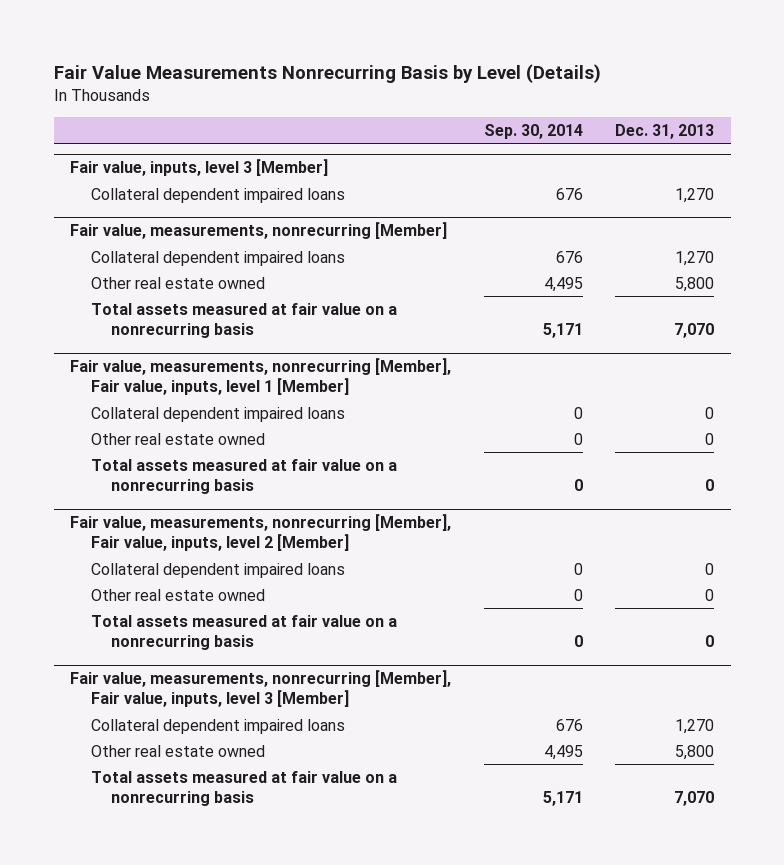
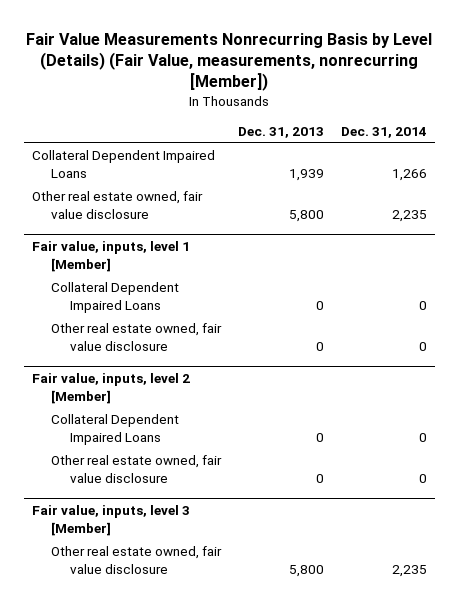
[53,63,601,83] Fair Value Measurements Nonrecurring Basis by Level (Details) -> [26,32,433,92] Fair Value Measurements Nonrecurring Basis by Level (Details) (Fair Value, measurements, nonrecurring [Member])
[483,123,583,139] Sep. 30, 2014 -> none
none -> [341,126,428,138] Dec. 31, 2014
none -> [31,150,215,179] Collateral Dependent Impaired Loans
none -> [31,191,203,220] Other real estate owned, fair value disclosure
none -> [31,241,190,273] Fair value, inputs, level 1 [Member]
none -> [51,282,180,314] Collateral Dependent Impaired Loans
none -> [51,323,223,352] Other real estate owned, fair value disclosure
none -> [31,373,190,405] Fair value, inputs, level 2 [Member]
none -> [51,414,180,446] Collateral Dependent Impaired Loans
none -> [51,455,223,484] Other real estate owned, fair value disclosure
[90,187,345,203] Collateral dependent impaired loans -> none
[70,222,448,240] Fair value, measurements, nonrecurring [Member] -> none
[90,250,345,266] Collateral dependent impaired loans -> none
[90,302,397,339] Total assets measured at fair value on a nonrecurring basis -> none
[70,358,452,396] Fair value, measurements, nonrecurring [Member], Fair value, inputs, level 1 [Member] -> none
[90,406,345,422] Collateral dependent impaired loans -> none
[90,432,265,445] Other real estate owned -> none
[90,458,397,495] Total assets measured at fair value on a nonrecurring basis -> none
[70,514,452,552] Fair value, measurements, nonrecurring [Member], Fair value, inputs, level 2 [Member] -> none
[90,562,345,578] Collateral dependent impaired loans -> none
[90,588,265,601] Other real estate owned -> none
[90,614,397,651] Total assets measured at fair value on a nonrecurring basis -> none
[70,670,452,708] Fair value, measurements, nonrecurring [Member], Fair value, inputs, level 3 [Member] -> none
[90,718,345,734] Collateral dependent impaired loans -> none
[90,744,265,757] Other real estate owned -> none
[90,770,397,807] Total assets measured at fair value on a nonrecurring basis -> none
[90,276,265,289] Other real estate owned -> [51,546,223,575] Other real estate owned, fair value disclosure

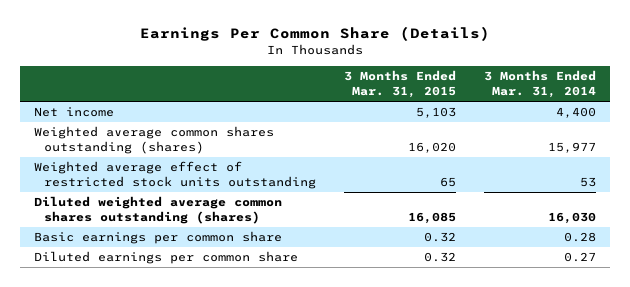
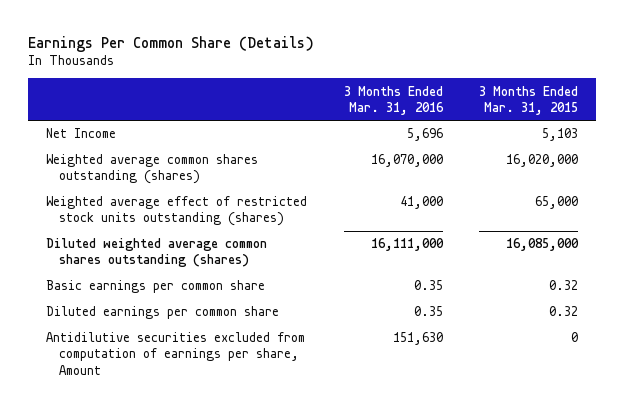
[484,70,597,99] 3 Months Ended Mar. 31, 2014 -> none
none -> [343,85,444,115] 3 Months Ended Mar. 31, 2016
[34,107,115,118] Net income -> [46,128,117,139] Net Income
[408,142,457,154] 16,020 -> [505,154,578,168] 16,020,000
[34,161,317,190] Weighted average effect of restricted stock units outstanding -> [46,196,308,227] Weighted average effect of restricted stock units outstanding (shares)
[440,177,457,188] 65 -> [534,196,578,210] 65,000
[408,212,457,225] 16,085 -> [505,238,579,252] 16,085,000
none -> [46,332,306,375] Antidilutive securities excluded from computation of earnings per share, Amount

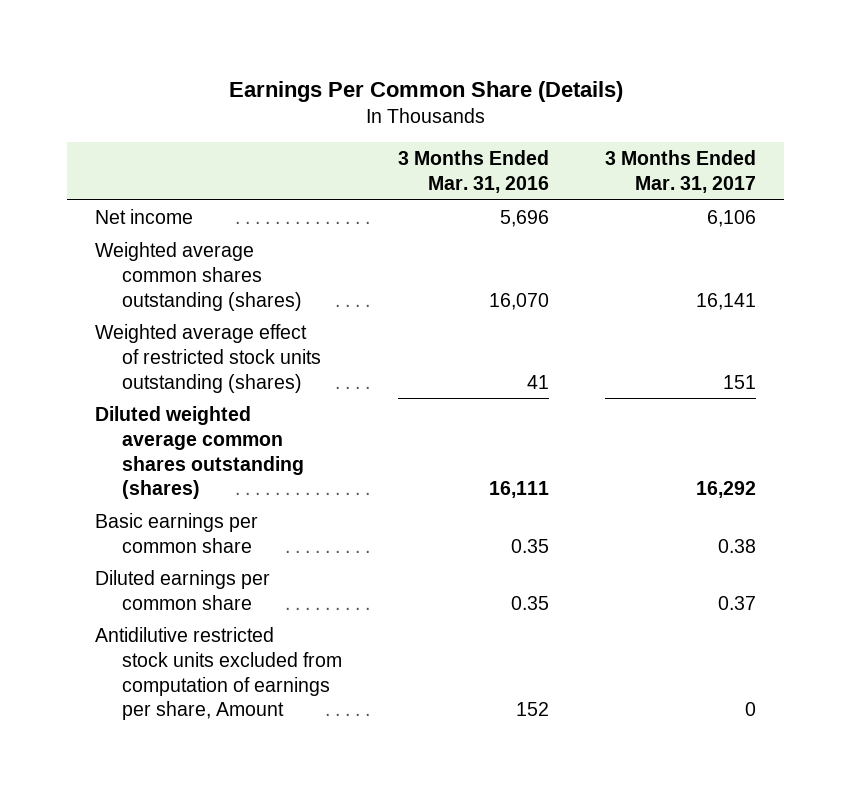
[478,85,578,115] 3 Months Ended Mar. 31, 2015 -> none
none -> [605,150,757,194] 3 Months Ended Mar. 31, 2017
[46,128,117,139] Net Income -> [95,208,194,224] Net income
[370,154,443,168] 16,070,000 -> [488,292,549,310] 16,070
[399,196,443,210] 41,000 -> [526,374,549,389] 41
[370,238,444,252] 16,111,000 -> [488,481,549,499] 16,111
[46,332,306,375] Antidilutive securities excluded from computation of earnings per share, Amount -> [95,626,342,721] Antidilutive restricted stock units excluded from computation of earnings per share, Amount
[392,332,443,346] 151,630 -> [515,702,549,717] 152

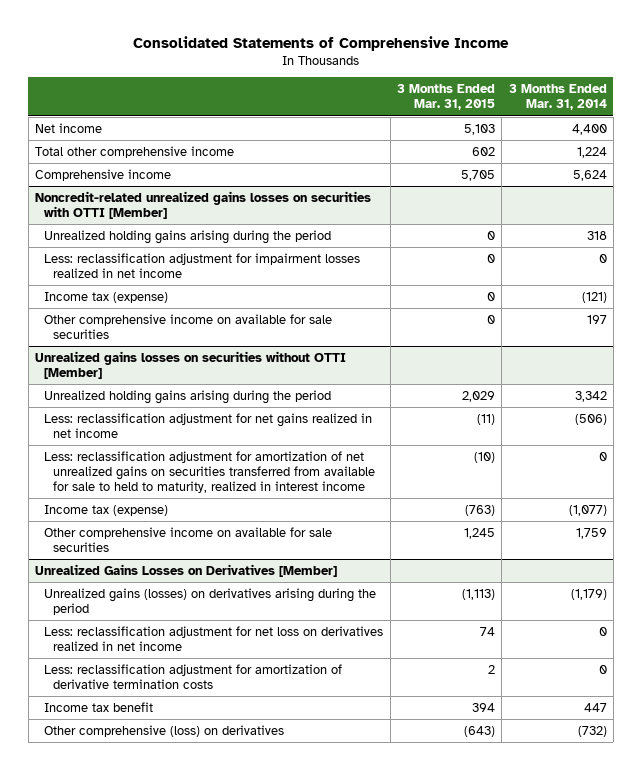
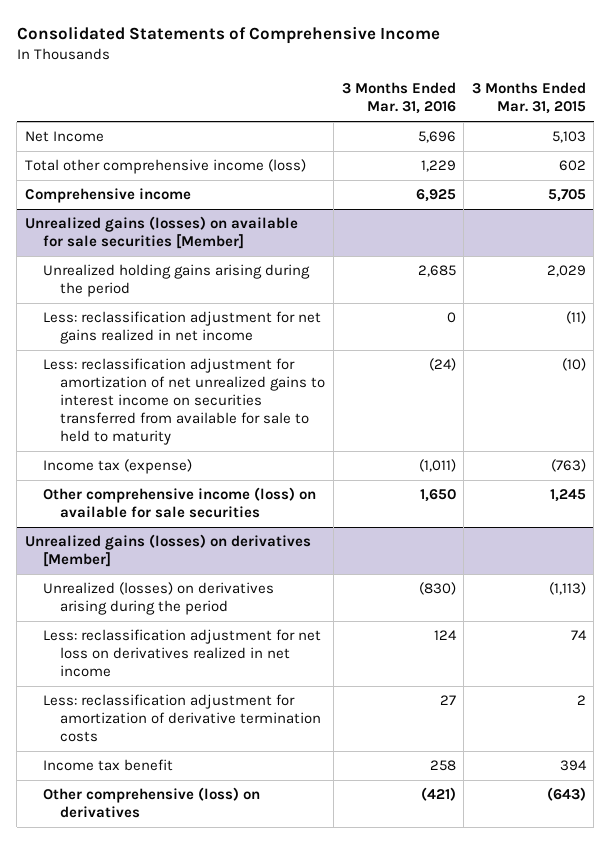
[508,84,607,111] 3 Months Ended Mar. 31, 2014 -> none
none -> [341,82,456,115] 3 Months Ended Mar. 31, 2016
[35,122,103,133] Net income -> [24,131,104,143] Net Income
[35,145,235,158] Total other comprehensive income -> [24,159,306,175] Total other comprehensive income (loss)
[35,190,372,219] Noncredit-related unrealized gains losses on securities with OTTI [Member] -> none
[44,229,332,244] Unrealized holding gains arising during the period -> none
[44,252,361,278] Less: reclassification adjustment for impairment losses realized in net income -> none
[44,291,169,303] Income tax (expense) -> none
[44,313,333,339] Other comprehensive income on available for sale securities -> none
[35,350,347,379] Unrealized gains losses on securities without OTTI [Member] -> [24,216,298,250] Unrealized gains (losses) on available for sale securities [Member]
[44,450,376,493] Less: reclassification adjustment for amortization of net unrealized gains on securities transferred from available for sale to held to maturity, realized in interest income -> [42,358,326,446] Less: reclassification adjustment for amortization of net unrealized gains to interest income on securities transferred from available for sale to held to maturity
[44,526,333,552] Other comprehensive income on available for sale securities -> [42,487,316,519] Other comprehensive income (loss) on available for sale securities
[35,563,338,577] Unrealized Gains Losses on Derivatives [Member] -> [24,534,311,568] Unrealized gains (losses) on derivatives [Member]
[44,587,377,615] Unrealized gains (losses) on derivatives arising during the period -> [42,582,274,616] Unrealized (losses) on derivatives arising during the period

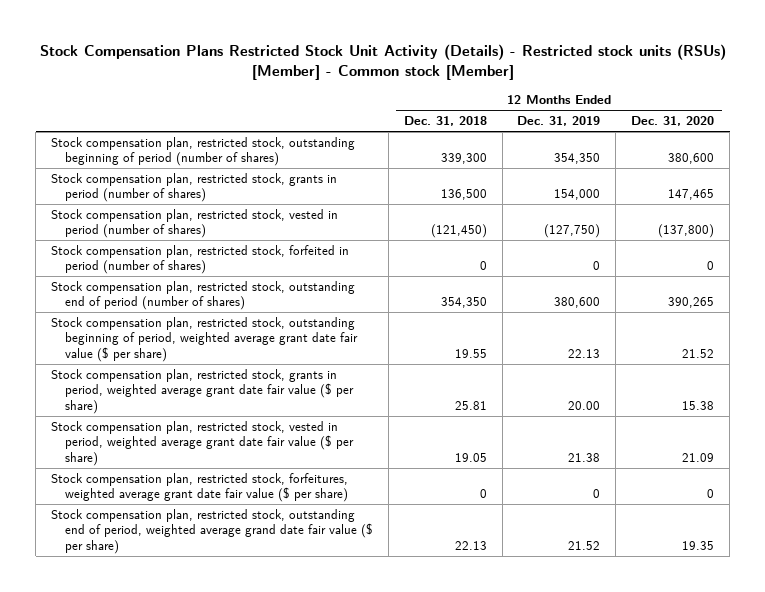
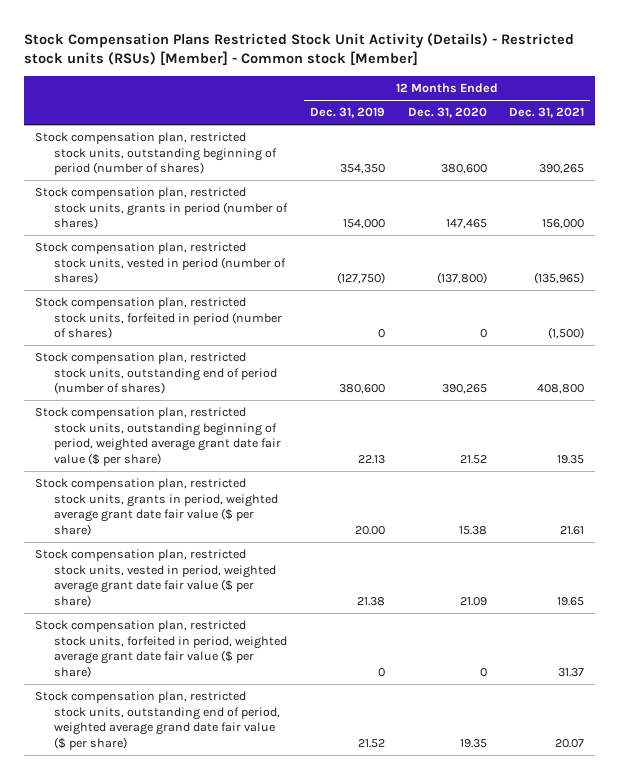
[403,116,487,127] Dec. 31, 2018 -> none
none -> [509,107,585,119] Dec. 31, 2021
[51,137,356,167] Stock compensation plan, restricted stock, outstanding beginning of period (number of shares) -> [35,132,278,176] Stock compensation plan, restricted stock units, outstanding beginning of period (number of shares)
[51,173,338,203] Stock compensation plan, restricted stock, grants in period (number of shares) -> [35,187,289,230] Stock compensation plan, restricted stock units, grants in period (number of shares)
[51,209,339,239] Stock compensation plan, restricted stock, vested in period (number of shares) -> [35,242,287,285] Stock compensation plan, restricted stock units, vested in period (number of shares)
[51,245,350,275] Stock compensation plan, restricted stock, forfeited in period (number of shares) -> [35,297,283,340] Stock compensation plan, restricted stock units, forfeited in period (number of shares)
[51,281,356,311] Stock compensation plan, restricted stock, outstanding end of period (number of shares) -> [35,352,278,395] Stock compensation plan, restricted stock units, outstanding end of period (number of shares)
[51,317,358,362] Stock compensation plan, restricted stock, outstanding beginning of period, weighted average grant date fair value ($ per share) -> [35,407,282,466] Stock compensation plan, restricted stock units, outstanding beginning of period, weighted average grant date fair value ($ per share)
[51,369,354,414] Stock compensation plan, restricted stock, grants in period, weighted average grant date fair value ($ per share) -> [35,478,279,536] Stock compensation plan, restricted stock units, grants in period, weighted average grant date fair value ($ per share)
[51,421,354,466] Stock compensation plan, restricted stock, vested in period, weighted average grant date fair value ($ per share) -> [35,549,277,607] Stock compensation plan, restricted stock units, vested in period, weighted average grant date fair value ($ per share)
[51,473,349,503] Stock compensation plan, restricted stock, forfeitures, weighted average grant date fair value ($ per share) -> [35,620,288,678] Stock compensation plan, restricted stock units, forfeited in period, weighted average grant date fair value ($ per share)
[51,509,373,554] Stock compensation plan, restricted stock, outstanding end of period, weighted average grand date fair value ($ per share) -> [35,691,281,750] Stock compensation plan, restricted stock units, outstanding end of period, weighted average grand date fair value ($ per share)

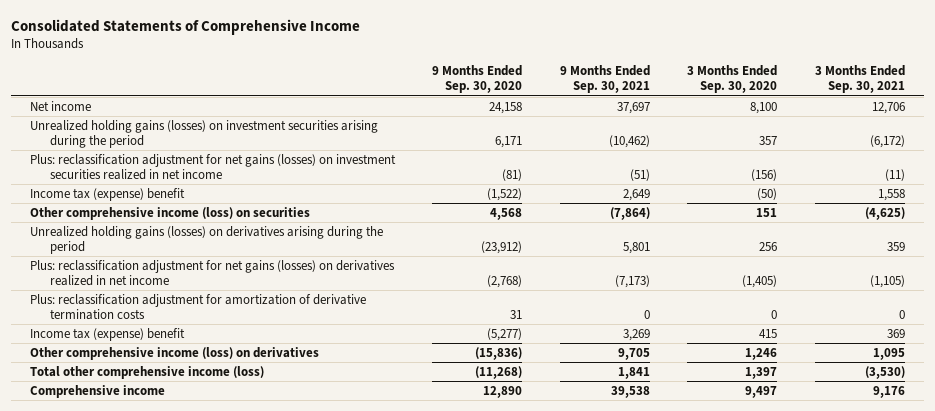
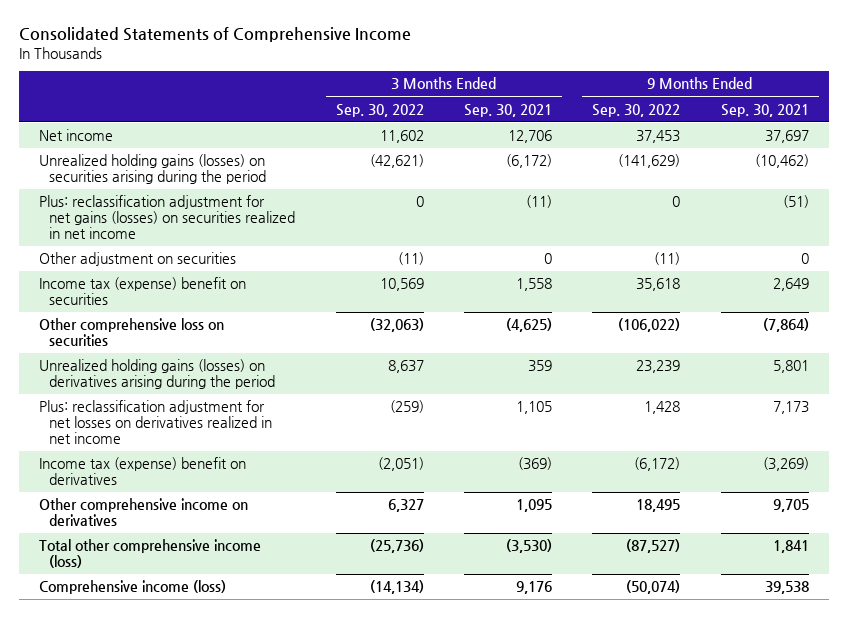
[432,65,523,94] 9 Months Ended Sep. 30, 2020 -> none
[687,65,778,94] 3 Months Ended Sep. 30, 2020 -> none
none -> [335,103,424,117] Sep. 30, 2022
none -> [592,103,681,117] Sep. 30, 2022
[29,119,378,149] Unrealized holding gains (losses) on investment securities arising during the period -> [38,154,267,185] Unrealized holding gains (losses) on securities arising during the period
[29,153,396,181] Plus: reclassification adjustment for net gains (losses) on investment securities realized in net income -> [38,195,296,240] Plus: reclassification adjustment for net gains (losses) on securities realized in net income
none -> [38,252,236,267] Other adjustment on securities
[29,187,185,201] Income tax (expense) benefit -> [38,277,246,306] Income tax (expense) benefit on securities
[29,206,310,220] Other comprehensive income (loss) on securities -> [38,318,224,347] Other comprehensive loss on securities
[29,293,366,321] Plus: reclassification adjustment for amortization of derivative termination costs -> none
[29,259,395,287] Plus: reclassification adjustment for net gains (losses) on derivatives realized in net income -> [38,400,273,445] Plus: reclassification adjustment for net losses on derivatives realized in net income
[614,275,650,289] (7,173) -> [772,401,809,415] 7,173
[869,275,905,289] (1,105) -> [516,401,553,415] 1,105
[29,327,185,341] Income tax (expense) benefit -> [38,457,246,486] Income tax (expense) benefit on derivatives
[622,328,650,341] 3,269 -> [762,457,809,472] (3,269)
[886,328,905,338] 369 -> [518,457,553,471] (369)
[29,346,319,360] Other comprehensive income (loss) on derivatives -> [38,498,248,527] Other comprehensive income on derivatives
[29,384,165,398] Comprehensive income -> [38,580,226,595] Comprehensive income (loss)

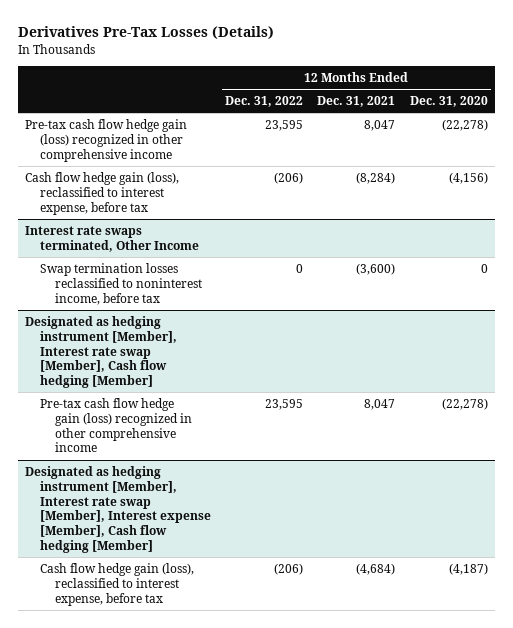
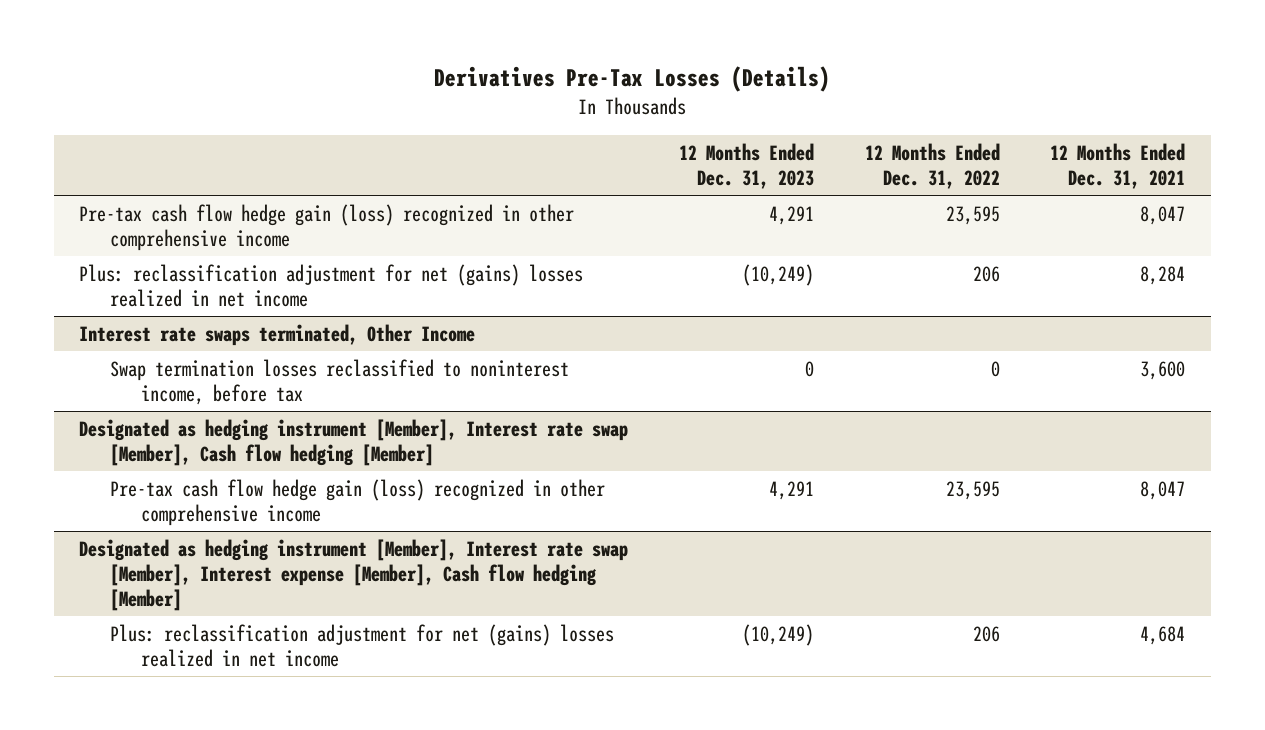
[409,96,488,108] Dec. 31, 2020 -> none
none -> [679,142,815,189] 12 Months Ended Dec. 31, 2023
[25,172,180,215] Cash flow hedge gain (loss), reclassified to interest expense, before tax -> none
none -> [79,263,584,307] Plus: reclassification adjustment for net (gains) losses realized in net income
[356,263,396,276] (3,600) -> [1140,360,1186,380] 3,600
[40,563,195,606] Cash flow hedge gain (loss), reclassified to interest expense, before tax -> none
none -> [110,623,615,667] Plus: reclassification adjustment for net (gains) losses realized in net income

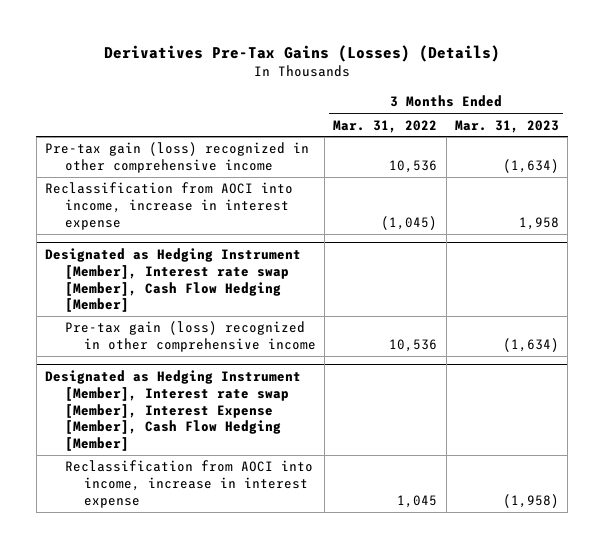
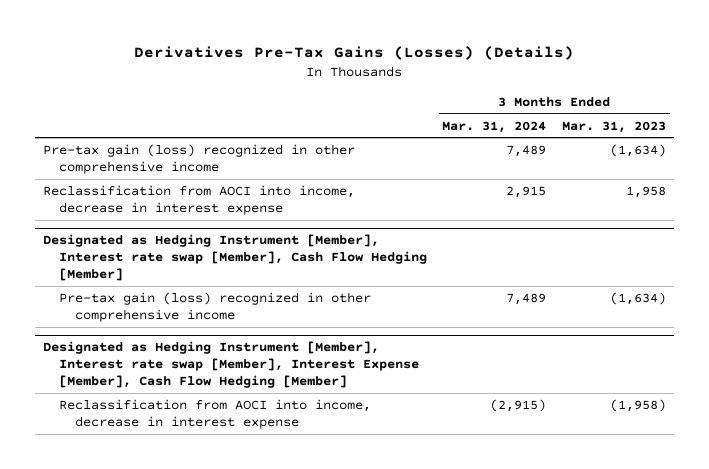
[333,119,438,133] Mar. 31, 2022 -> none
none -> [442,120,547,133] Mar. 31, 2024
[44,182,293,231] Reclassification from AOCI into income, increase in interest expense -> [42,185,355,215] Reclassification from AOCI into income, decrease in interest expense
[64,460,313,509] Reclassification from AOCI into income, increase in interest expense -> [58,399,371,429] Reclassification from AOCI into income, decrease in interest expense

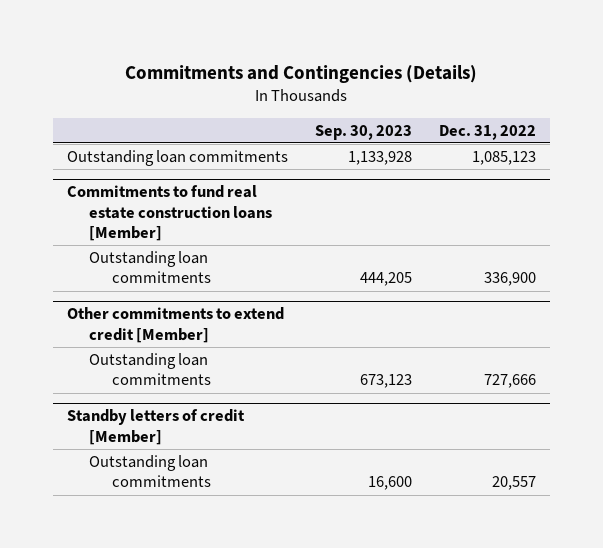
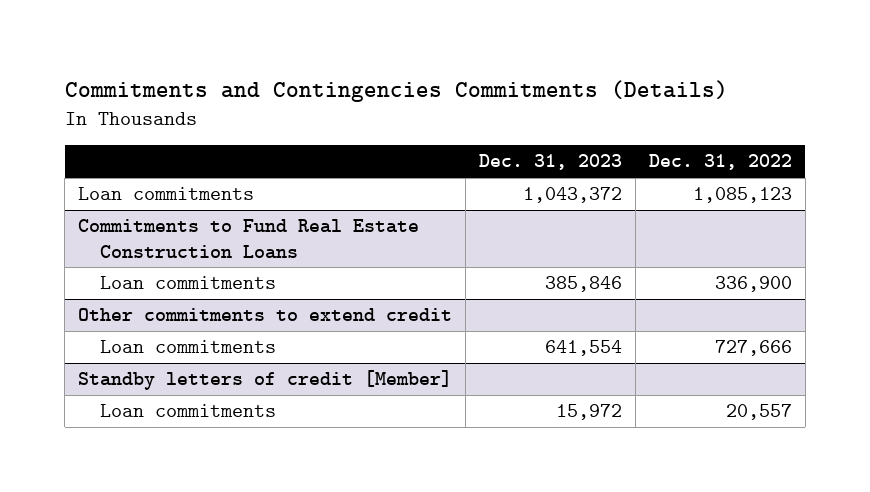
[125,64,478,83] Commitments and Contingencies (Details) -> [64,79,728,102] Commitments and Contingencies Commitments (Details)
[314,124,412,140] Sep. 30, 2023 -> none
none -> [479,154,623,171] Dec. 31, 2023
[66,150,288,167] Outstanding loan commitments -> [78,187,255,201] Loan commitments
[66,185,273,242] Commitments to fund real estate construction loans [Member] -> [78,219,420,259] Commitments to Fund Real Estate Construction Loans
[89,251,212,284] Outstanding loan commitments -> [100,276,277,290] Loan commitments
[66,307,284,343] Other commitments to extend credit [Member] -> [78,308,453,322] Other commitments to extend credit
[89,353,212,386] Outstanding loan commitments -> [100,340,277,354] Loan commitments
[89,455,212,488] Outstanding loan commitments -> [100,404,277,418] Loan commitments

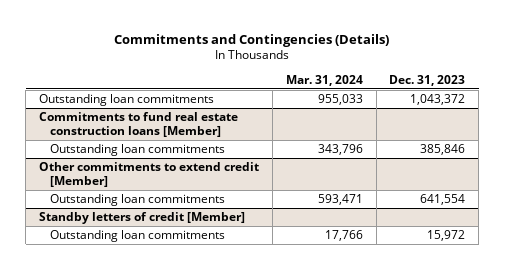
[64,79,728,102] Commitments and Contingencies Commitments (Details) -> [114,33,390,47] Commitments and Contingencies (Details)
[648,154,792,171] Dec. 31, 2022 -> none
none -> [285,74,363,86] Mar. 31, 2024
[78,187,255,201] Loan commitments -> [39,94,215,107] Outstanding loan commitments
[78,219,420,259] Commitments to Fund Real Estate Construction Loans -> [39,112,239,137] Commitments to fund real estate construction loans [Member]
[100,276,277,290] Loan commitments -> [50,144,226,157] Outstanding loan commitments
[78,308,453,322] Other commitments to extend credit -> [39,162,260,187] Other commitments to extend credit [Member]
[100,340,277,354] Loan commitments -> [50,194,226,207] Outstanding loan commitments
[100,404,277,418] Loan commitments -> [50,230,226,243] Outstanding loan commitments

